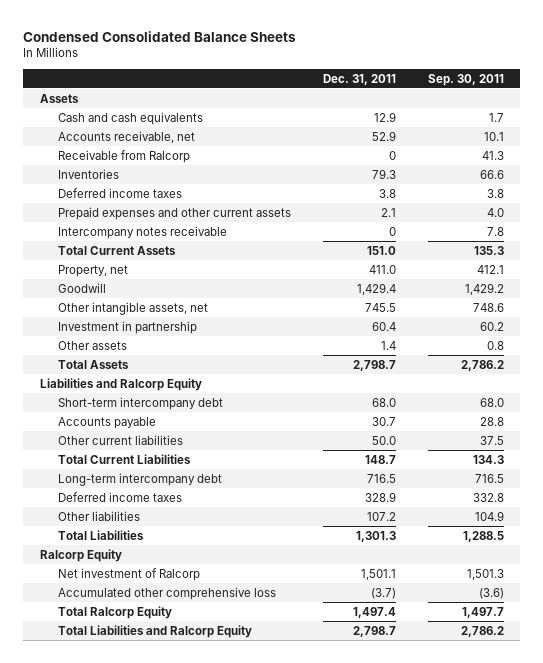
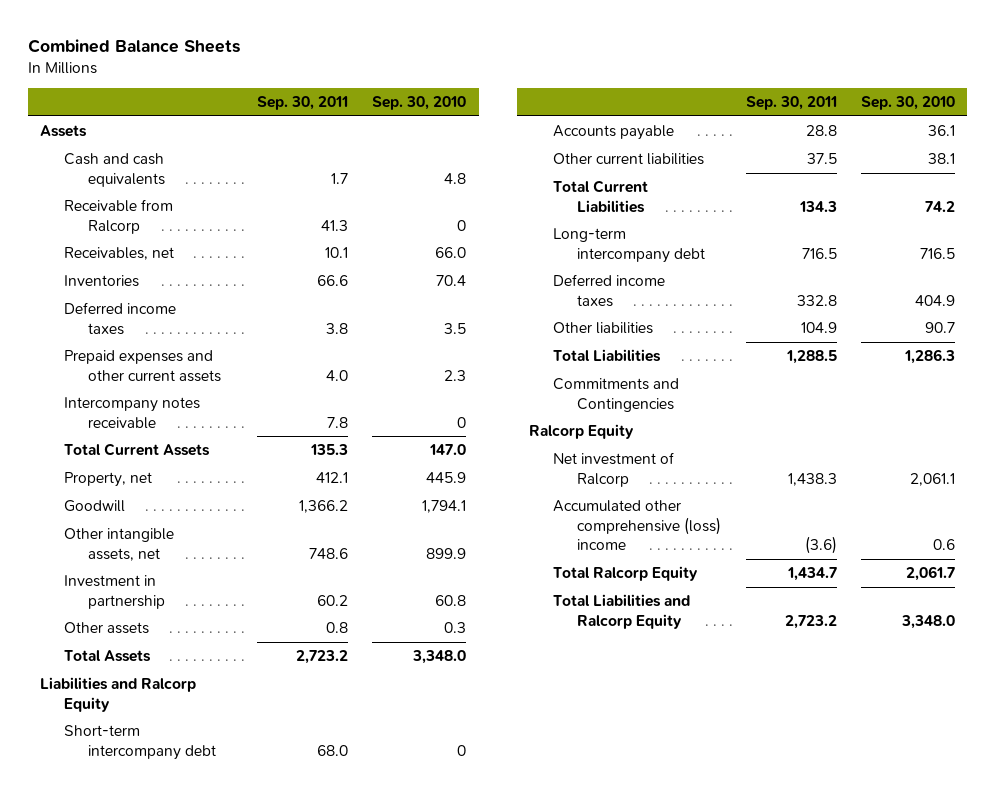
[23,30,297,42] Condensed Consolidated Balance Sheets -> [28,38,241,53] Combined Balance Sheets
[322,73,396,85] Dec. 31, 2011 -> none
none -> [372,96,467,111] Sep. 30, 2010
[57,130,195,143] Accounts receivable, net -> none
none -> [64,247,175,261] Receivables, net
[464,282,504,295] 1,429.2 -> [298,500,348,514] 1,366.2
[460,359,504,371] 2,786.2 -> [295,650,348,665] 2,723.2
none -> [553,378,680,412] Commitments and Contingencies
[466,568,504,580] 1,501.3 -> [787,472,837,486] 1,438.3
[57,586,276,600] Accumulated other comprehensive loss -> [553,500,722,550] Accumulated other comprehensive (loss) income
[461,606,504,618] 1,497.7 -> [786,567,837,582] 1,434.7
[460,625,504,637] 2,786.2 -> [784,614,837,629] 2,723.2

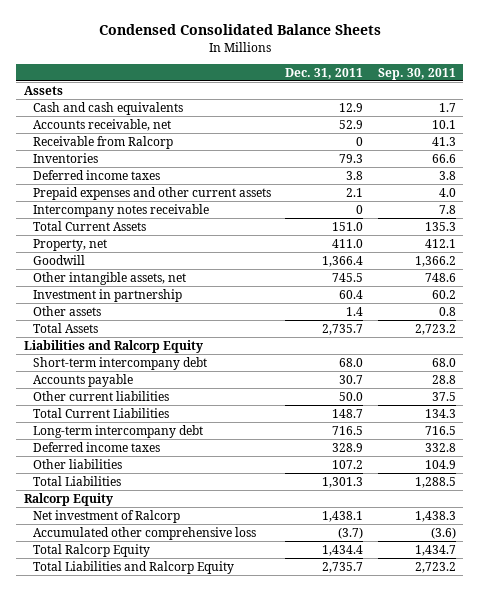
[28,38,241,53] Combined Balance Sheets -> [98,24,381,36] Condensed Consolidated Balance Sheets
[372,96,467,111] Sep. 30, 2010 -> none
none -> [285,67,364,79] Dec. 31, 2011
none -> [32,118,171,131] Accounts receivable, net
[64,247,175,261] Receivables, net -> none
[553,378,680,412] Commitments and Contingencies -> none
[553,500,722,550] Accumulated other comprehensive (loss) income -> [32,526,256,540] Accumulated other comprehensive loss

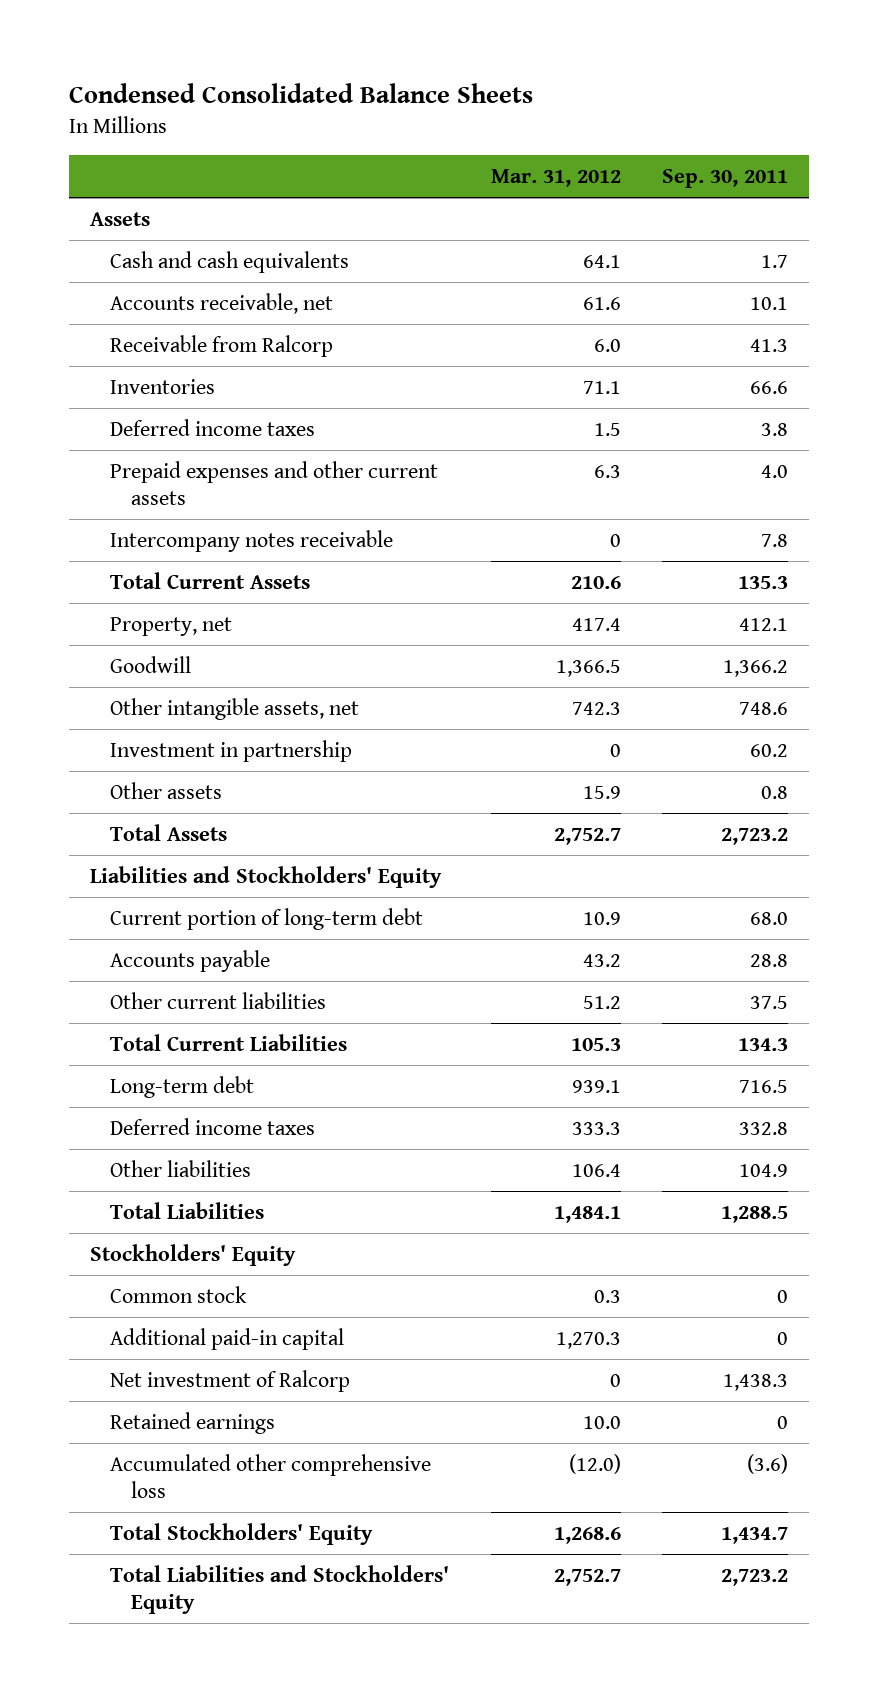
[285,67,364,79] Dec. 31, 2011 -> none
none -> [490,169,621,188] Mar. 31, 2012
[32,356,207,370] Short-term intercompany debt -> none
[23,339,203,353] Liabilities and Ralcorp Equity -> [89,865,442,888] Liabilities and Stockholders' Equity
none -> [110,907,424,930] Current portion of long-term debt
[32,424,203,438] Long-term intercompany debt -> [110,1075,255,1098] Long-term debt
[23,492,113,506] Ralcorp Equity -> [89,1243,296,1266] Stockholders' Equity
none -> [110,1285,248,1303] Common stock
none -> [110,1327,345,1350] Additional paid-in capital
none -> [110,1411,276,1434] Retained earnings
[32,543,150,557] Total Ralcorp Equity -> [110,1522,374,1545] Total Stockholders' Equity
[32,560,234,574] Total Liabilities and Ralcorp Equity -> [110,1564,450,1615] Total Liabilities and Stockholders' Equity

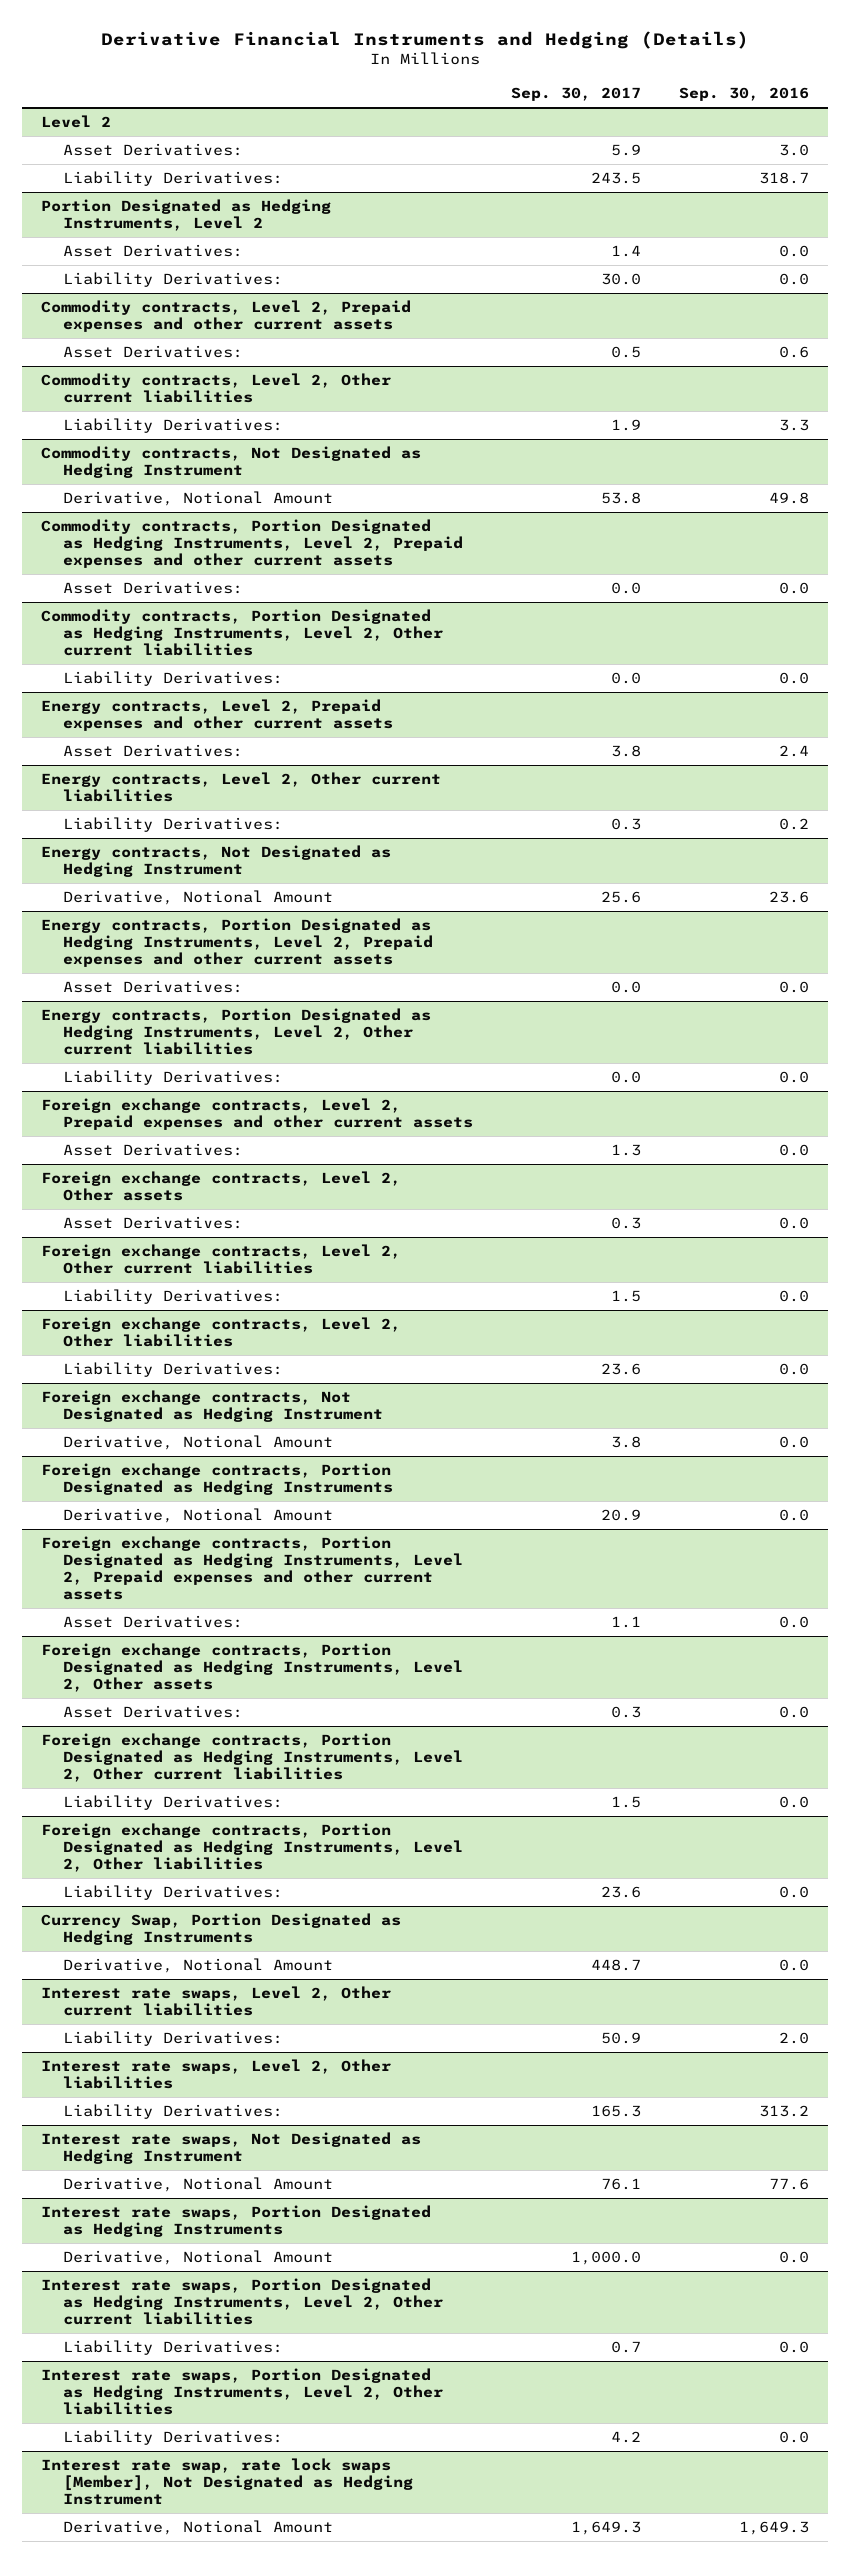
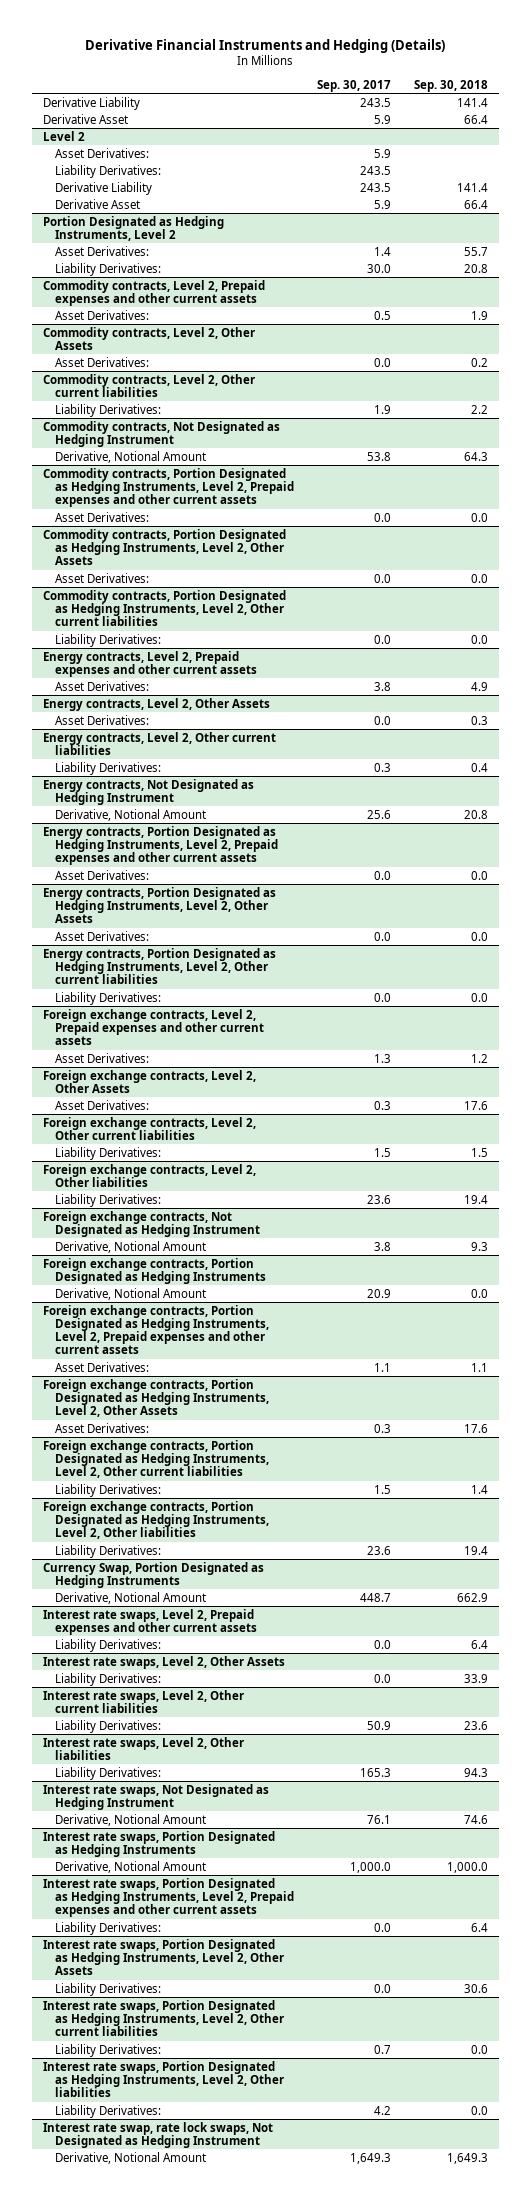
[678,86,809,101] Sep. 30, 2016 -> none
none -> [413,79,488,92] Sep. 30, 2018
none -> [43,96,141,110] Derivative Liability
none -> [43,113,129,124] Derivative Asset
none -> [55,181,153,195] Derivative Liability
none -> [55,198,141,209] Derivative Asset
none -> [43,326,256,350] Commodity contracts, Level 2, Other Assets
none -> [55,356,150,367] Asset Derivatives:
none -> [43,528,287,566] Commodity contracts, Portion Designated as Hedging Instruments, Level 2, Other Assets
none -> [55,572,150,583] Asset Derivatives:
none -> [43,697,271,711] Energy contracts, Level 2, Other Assets
none -> [55,714,150,725] Asset Derivatives:
none -> [43,886,277,924] Energy contracts, Portion Designated as Hedging Instruments, Level 2, Other Assets
none -> [55,930,150,941] Asset Derivatives:
[40,1171,401,1202] Foreign exchange contracts, Level 2, Other assets -> [43,1069,257,1093] Foreign exchange contracts, Level 2, Other Assets
[40,1643,463,1693] Foreign exchange contracts, Portion Designated as Hedging Instruments, Level 2, Other assets -> [43,1378,270,1418] Foreign exchange contracts, Portion Designated as Hedging Instruments, Level 2, Other Assets
none -> [43,1608,258,1635] Interest rate swaps, Level 2, Prepaid expenses and other current assets
none -> [55,1638,162,1652] Liability Derivatives:
none -> [43,1655,286,1669] Interest rate swaps, Level 2, Other Assets
none -> [55,1672,162,1686] Liability Derivatives:
none -> [43,1877,295,1918] Interest rate swaps, Portion Designated as Hedging Instruments, Level 2, Prepaid expenses and other current assets
none -> [55,1921,162,1935] Liability Derivatives:
none -> [43,1938,285,1976] Interest rate swaps, Portion Designated as Hedging Instruments, Level 2, Other Assets
none -> [55,1982,162,1996] Liability Derivatives:
[40,2458,413,2506] Interest rate swap, rate lock swaps [Member], Not Designated as Hedging Instrument -> [43,2121,274,2148] Interest rate swap, rate lock swaps, Not Designated as Hedging Instrument

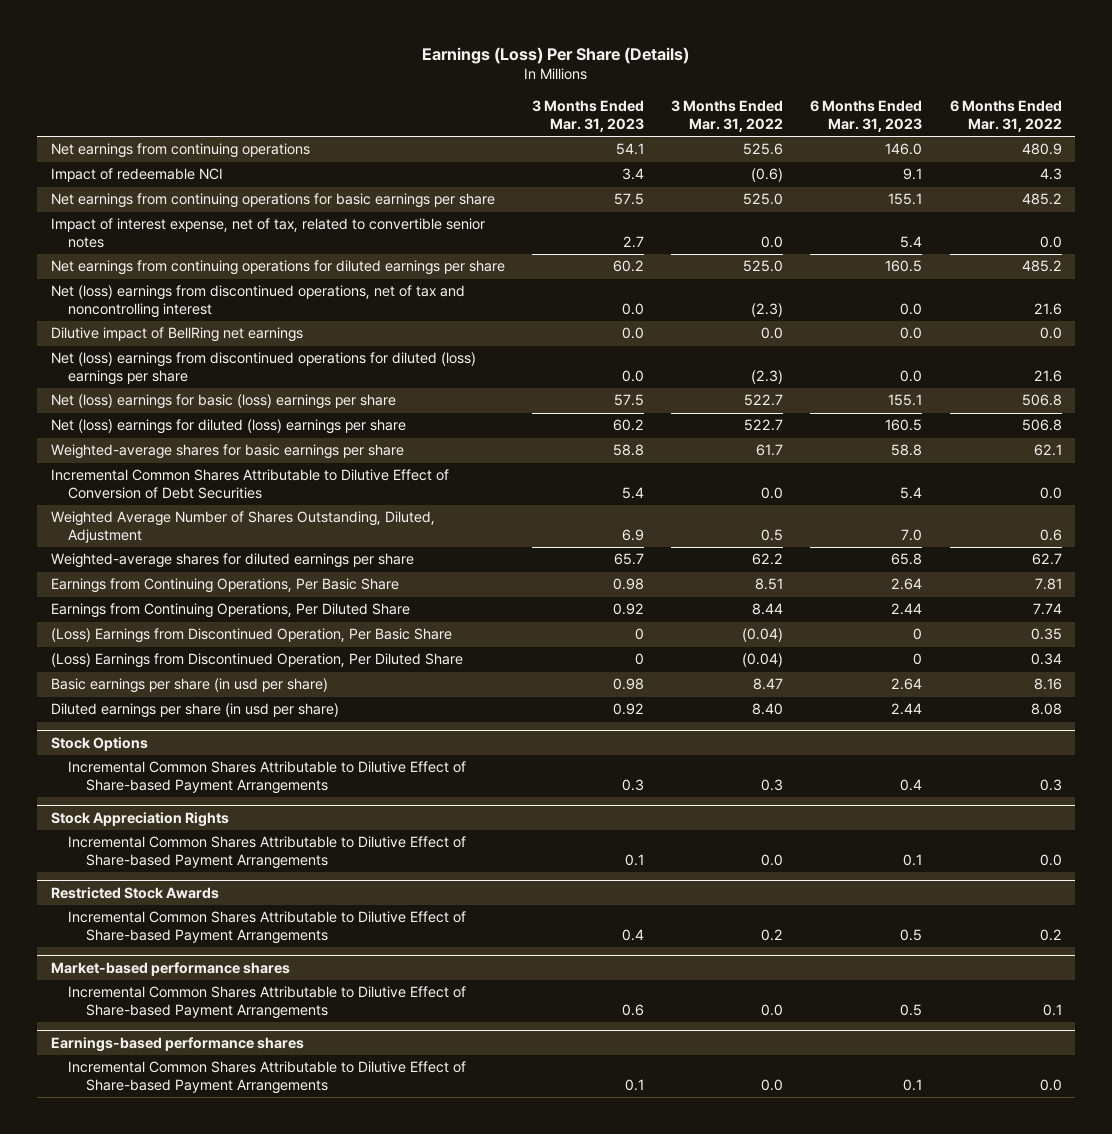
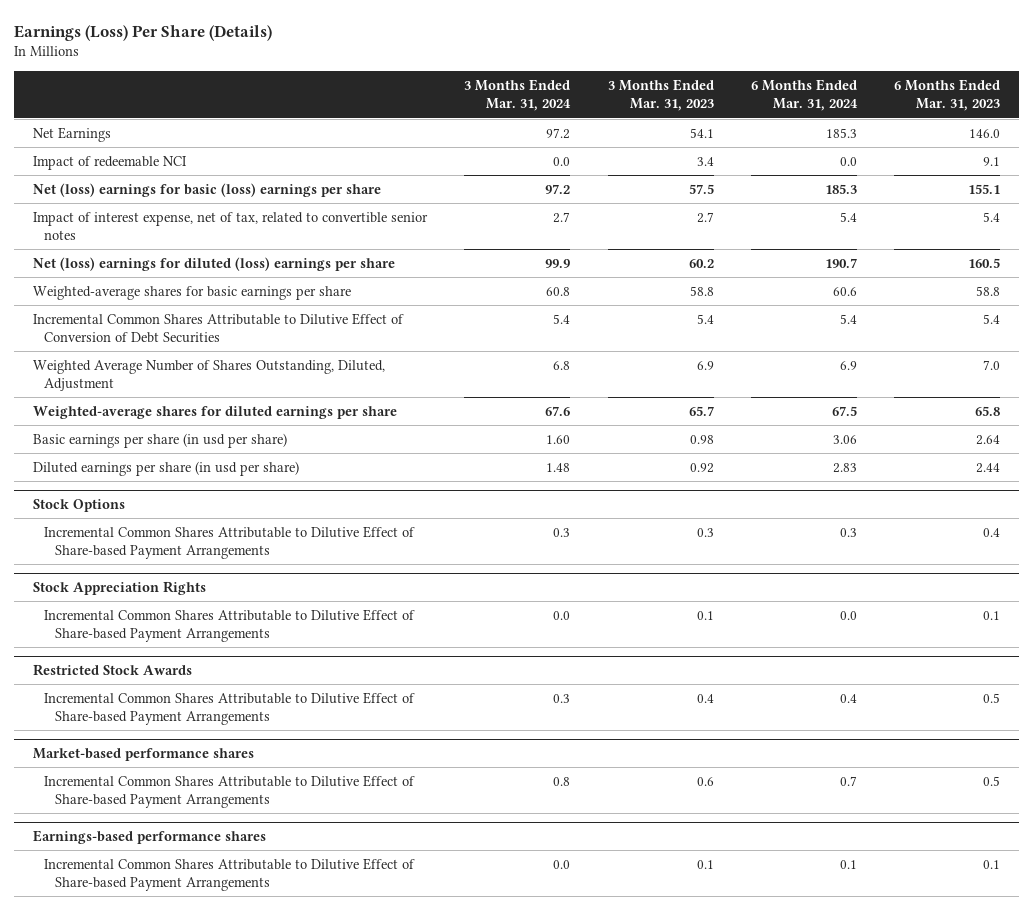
[671,100,784,132] 3 Months Ended Mar. 31, 2022 -> none
[949,100,1062,132] 6 Months Ended Mar. 31, 2022 -> none
none -> [464,78,572,112] 3 Months Ended Mar. 31, 2024
none -> [750,78,858,112] 6 Months Ended Mar. 31, 2024
[50,143,310,159] Net earnings from continuing operations -> [32,126,111,142] Net Earnings
[50,193,495,209] Net earnings from continuing operations for basic earnings per share -> none
[50,260,505,276] Net earnings from continuing operations for diluted earnings per share -> none
[50,285,465,318] Net (loss) earnings from discontinued operations, net of tax and noncontrolling interest -> none
[50,327,303,343] Dilutive impact of BellRing net earnings -> none
[50,352,476,385] Net (loss) earnings from discontinued operations for diluted (loss) earnings per share -> none
[50,218,485,248] Impact of interest expense, net of tax, related to convertible senior notes -> [32,211,428,241] Impact of interest expense, net of tax, related to convertible senior notes
[50,578,399,594] Earnings from Continuing Operations, Per Basic Share -> none
[50,603,410,619] Earnings from Continuing Operations, Per Diluted Share -> none
[50,628,452,644] (Loss) Earnings from Discontinued Operation, Per Basic Share -> none
[50,653,463,669] (Loss) Earnings from Discontinued Operation, Per Diluted Share -> none

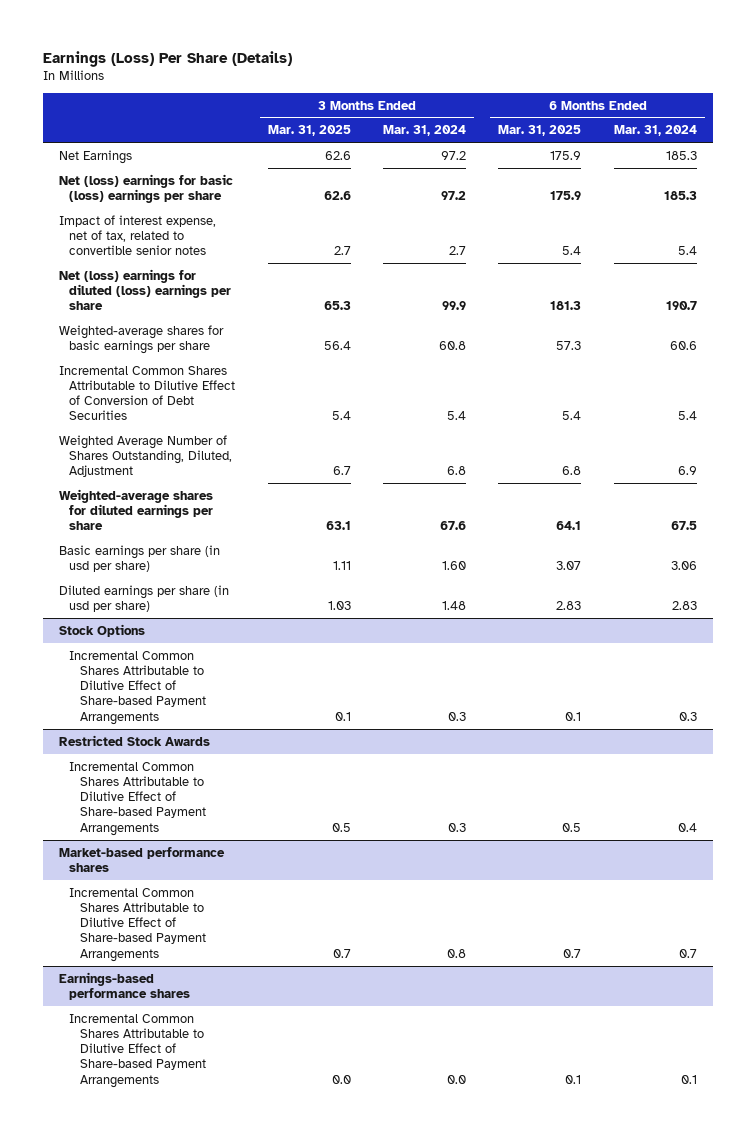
[607,78,714,112] 3 Months Ended Mar. 31, 2023 -> none
[894,78,1001,112] 6 Months Ended Mar. 31, 2023 -> none
none -> [267,125,351,137] Mar. 31, 2025
none -> [498,125,582,137] Mar. 31, 2025
[32,155,187,170] Impact of redeemable NCI -> none
[32,580,206,595] Stock Appreciation Rights -> none
[43,608,415,643] Incremental Common Shares Attributable to Dilutive Effect of Share-based Payment Arrangements -> none

